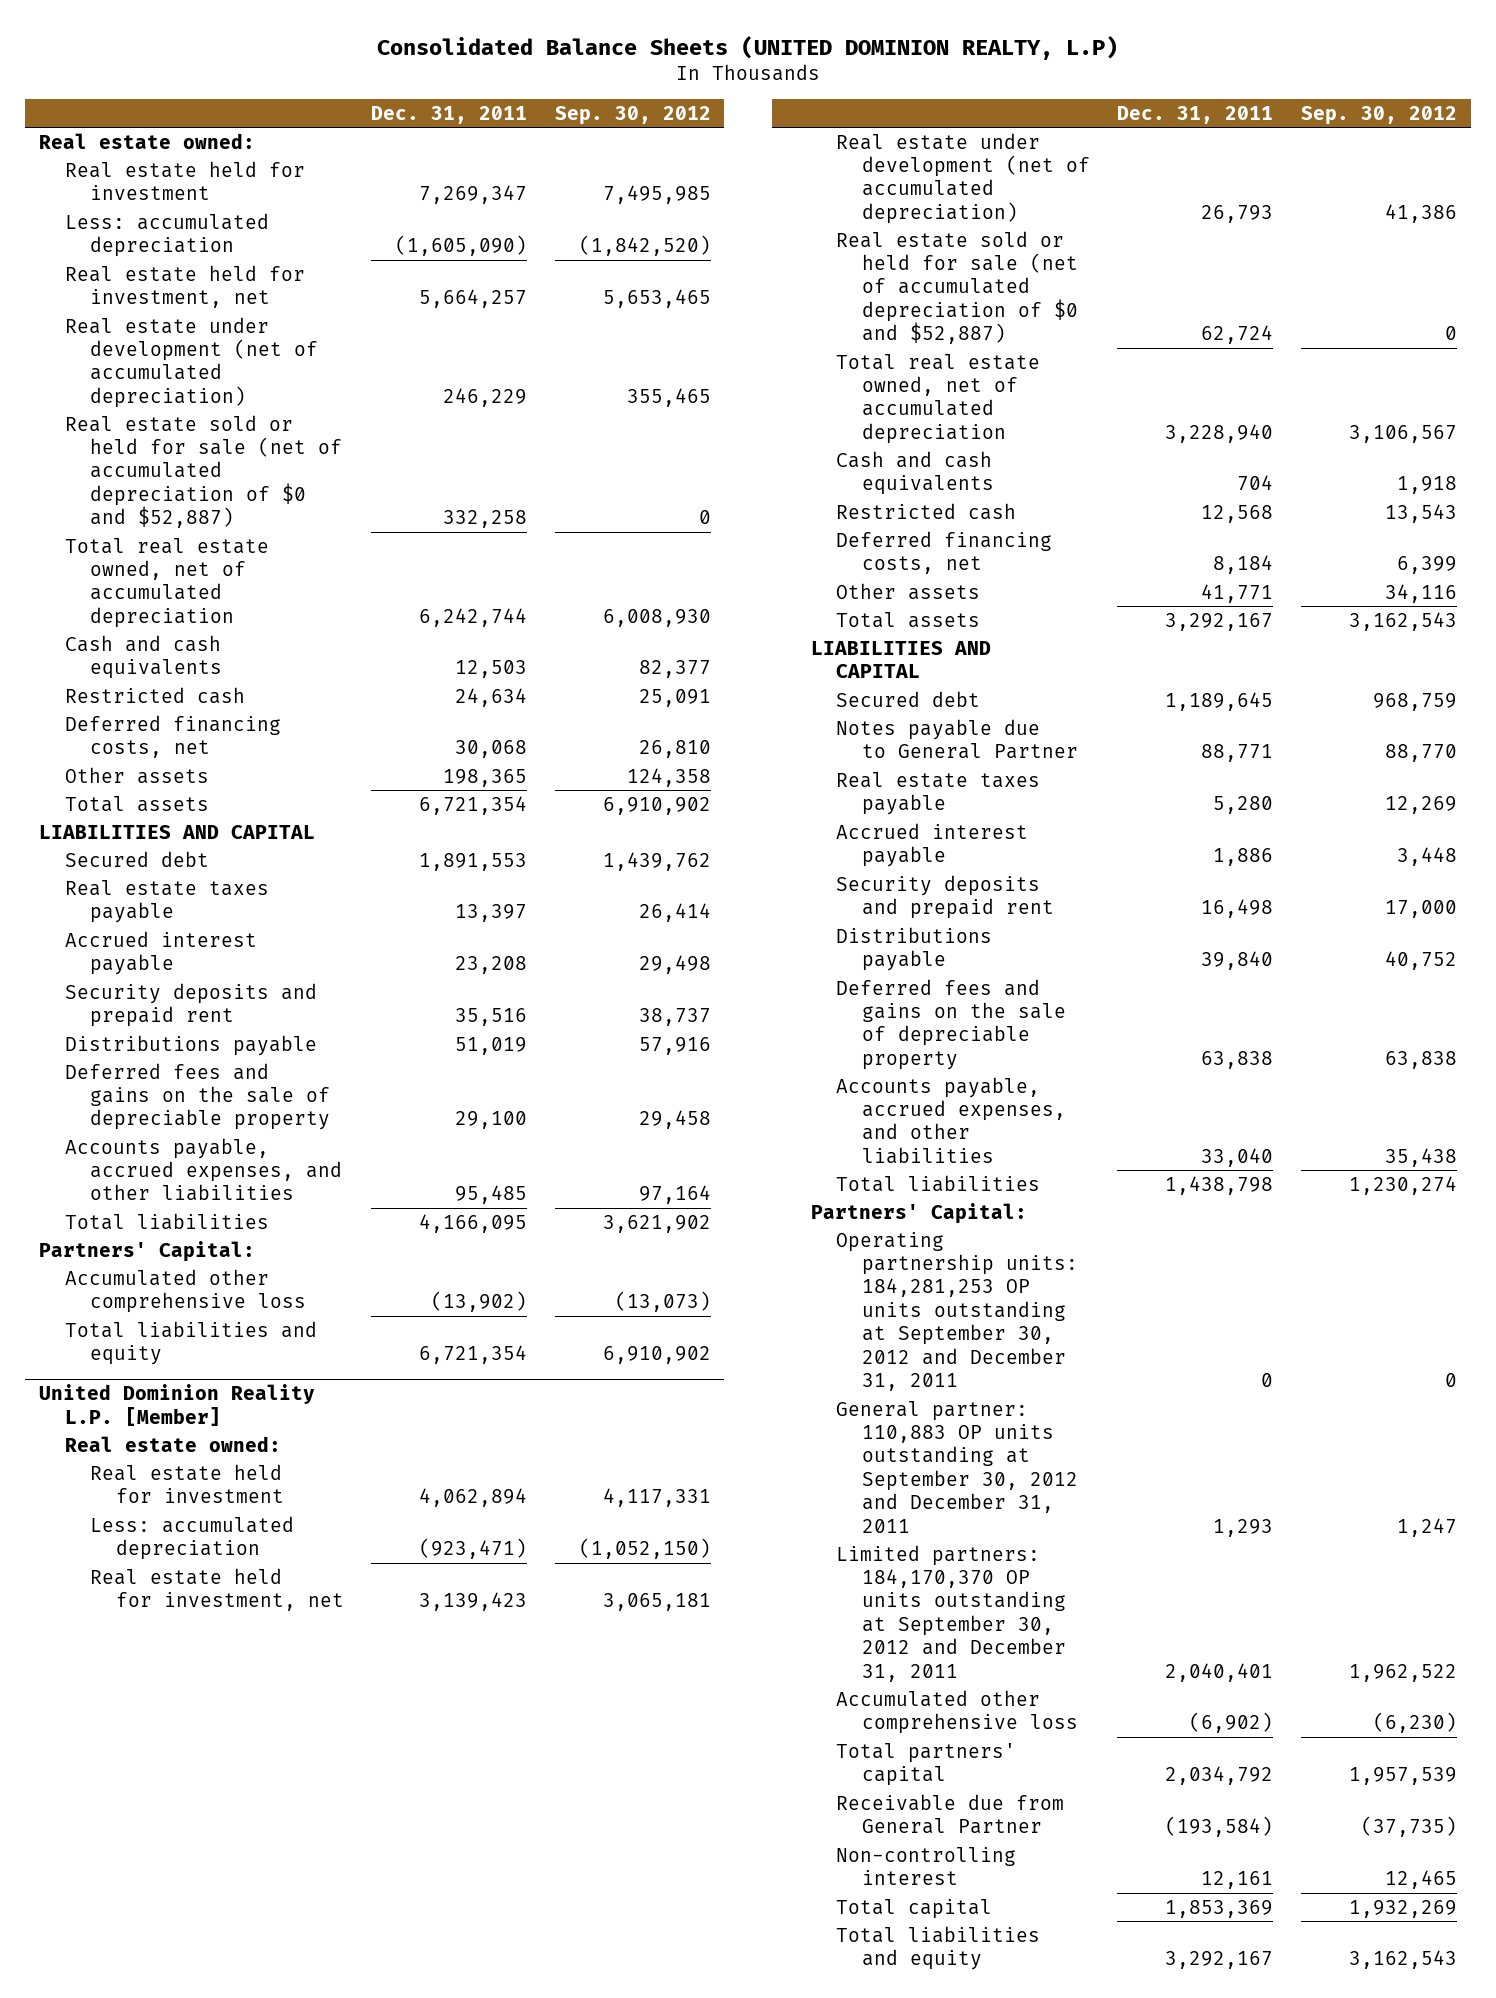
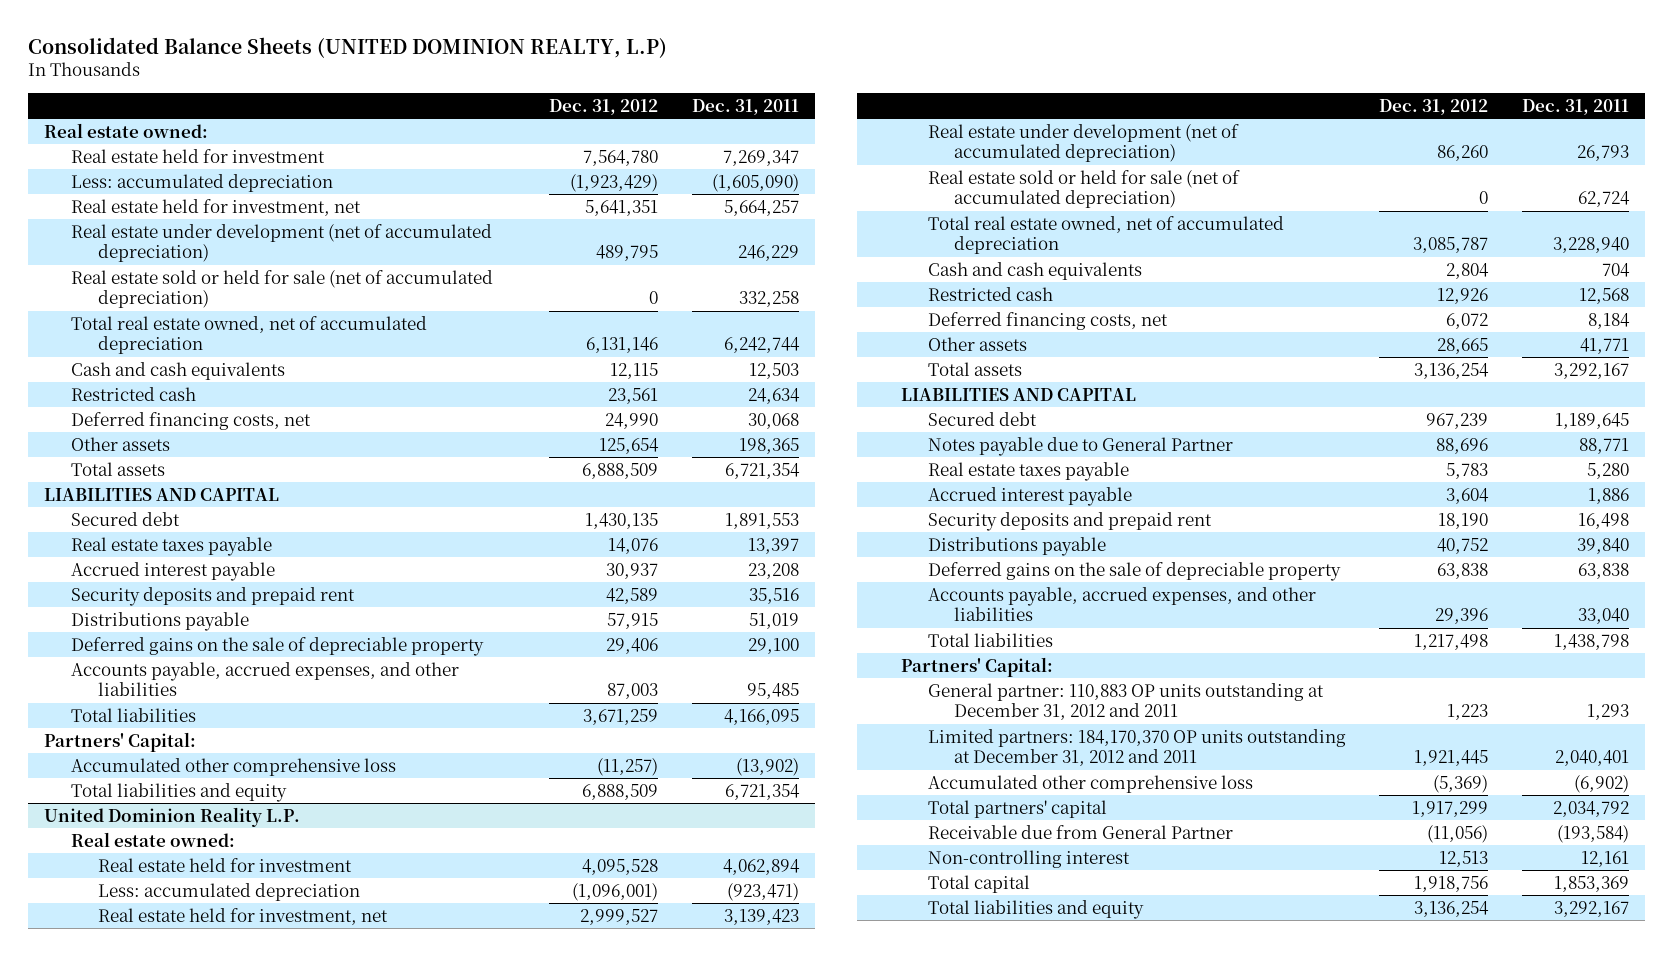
[554,105,711,125] Sep. 30, 2012 -> none
none -> [549,98,659,115] Dec. 31, 2012
[64,414,343,529] Real estate sold or held for sale (net of accumulated depreciation of $0 and $52,887) -> [71,269,494,309] Real estate sold or held for sale (net of accumulated depreciation)
[64,1062,331,1131] Deferred fees and gains on the sale of depreciable property -> [71,636,485,656] Deferred gains on the sale of depreciable property
[38,1384,315,1426] United Dominion Reality L.P. [Member] -> [44,806,301,827] United Dominion Reality L.P.
[836,230,1079,345] Real estate sold or held for sale (net of accumulated depreciation of $0 and $52,887) -> [927,169,1240,209] Real estate sold or held for sale (net of accumulated depreciation)
[836,978,1067,1070] Deferred fees and gains on the sale of depreciable property -> [927,561,1341,581] Deferred gains on the sale of depreciable property
[836,1231,1079,1392] Operating partnership units: 184,281,253 OP units outstanding at September 30, 2012 and December 31, 2011 -> none
[836,1400,1079,1533] General partner: 110,883 OP units outstanding at September 30, 2012 and December 31, 2011 -> [927,682,1324,721] General partner: 110,883 OP units outstanding at December 31, 2012 and 2011
[836,1544,1067,1682] Limited partners: 184,170,370 OP units outstanding at September 30, 2012 and December 31, 2011 -> [927,728,1346,767] Limited partners: 184,170,370 OP units outstanding at December 31, 2012 and 2011

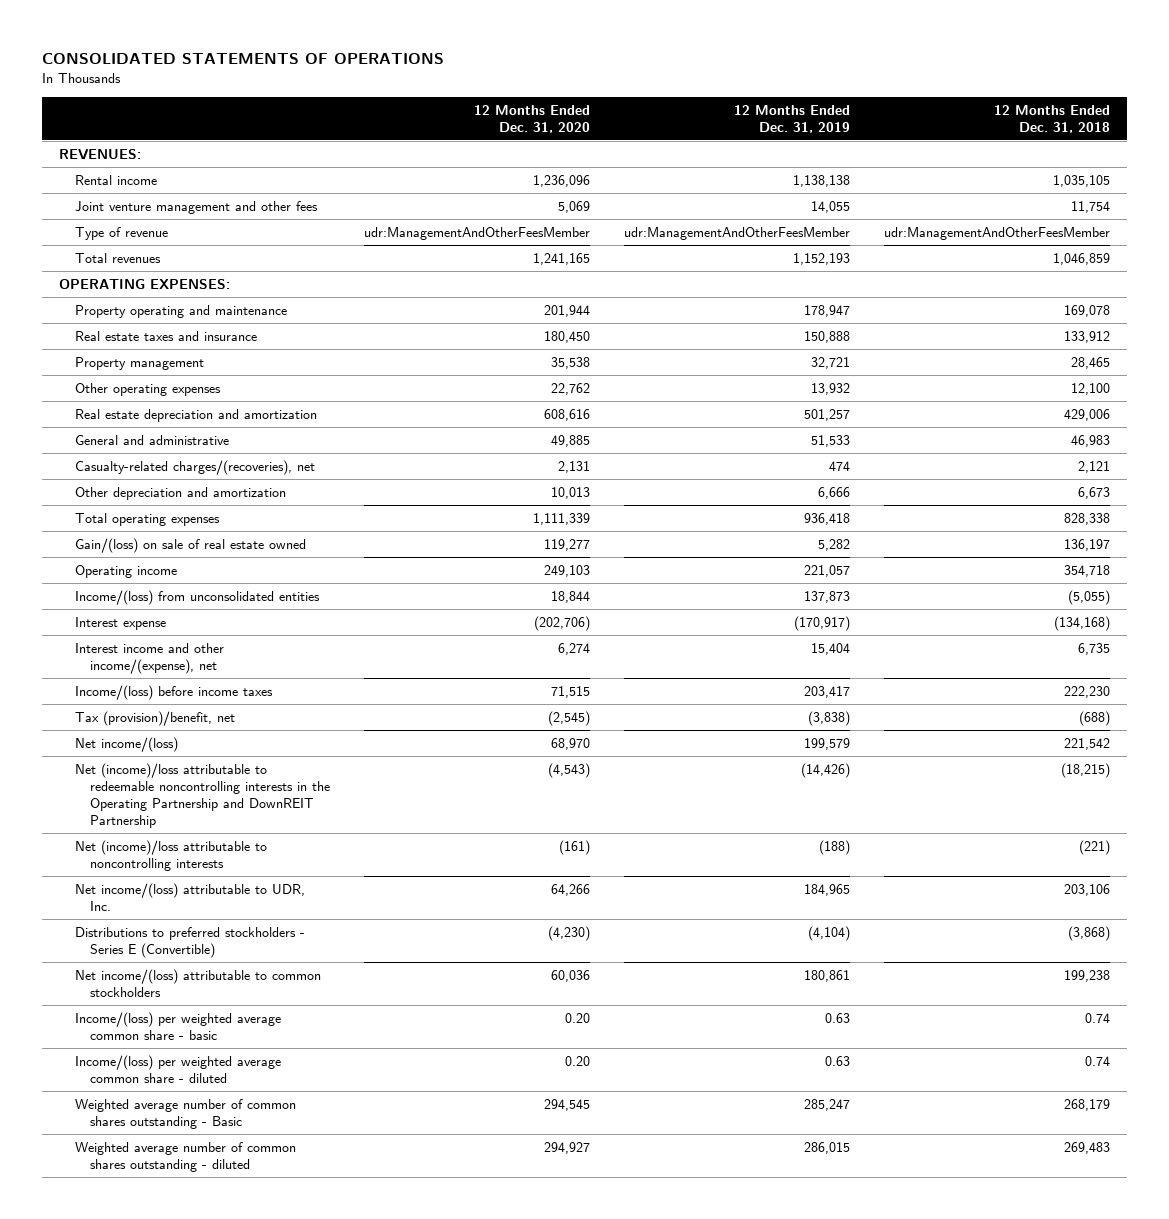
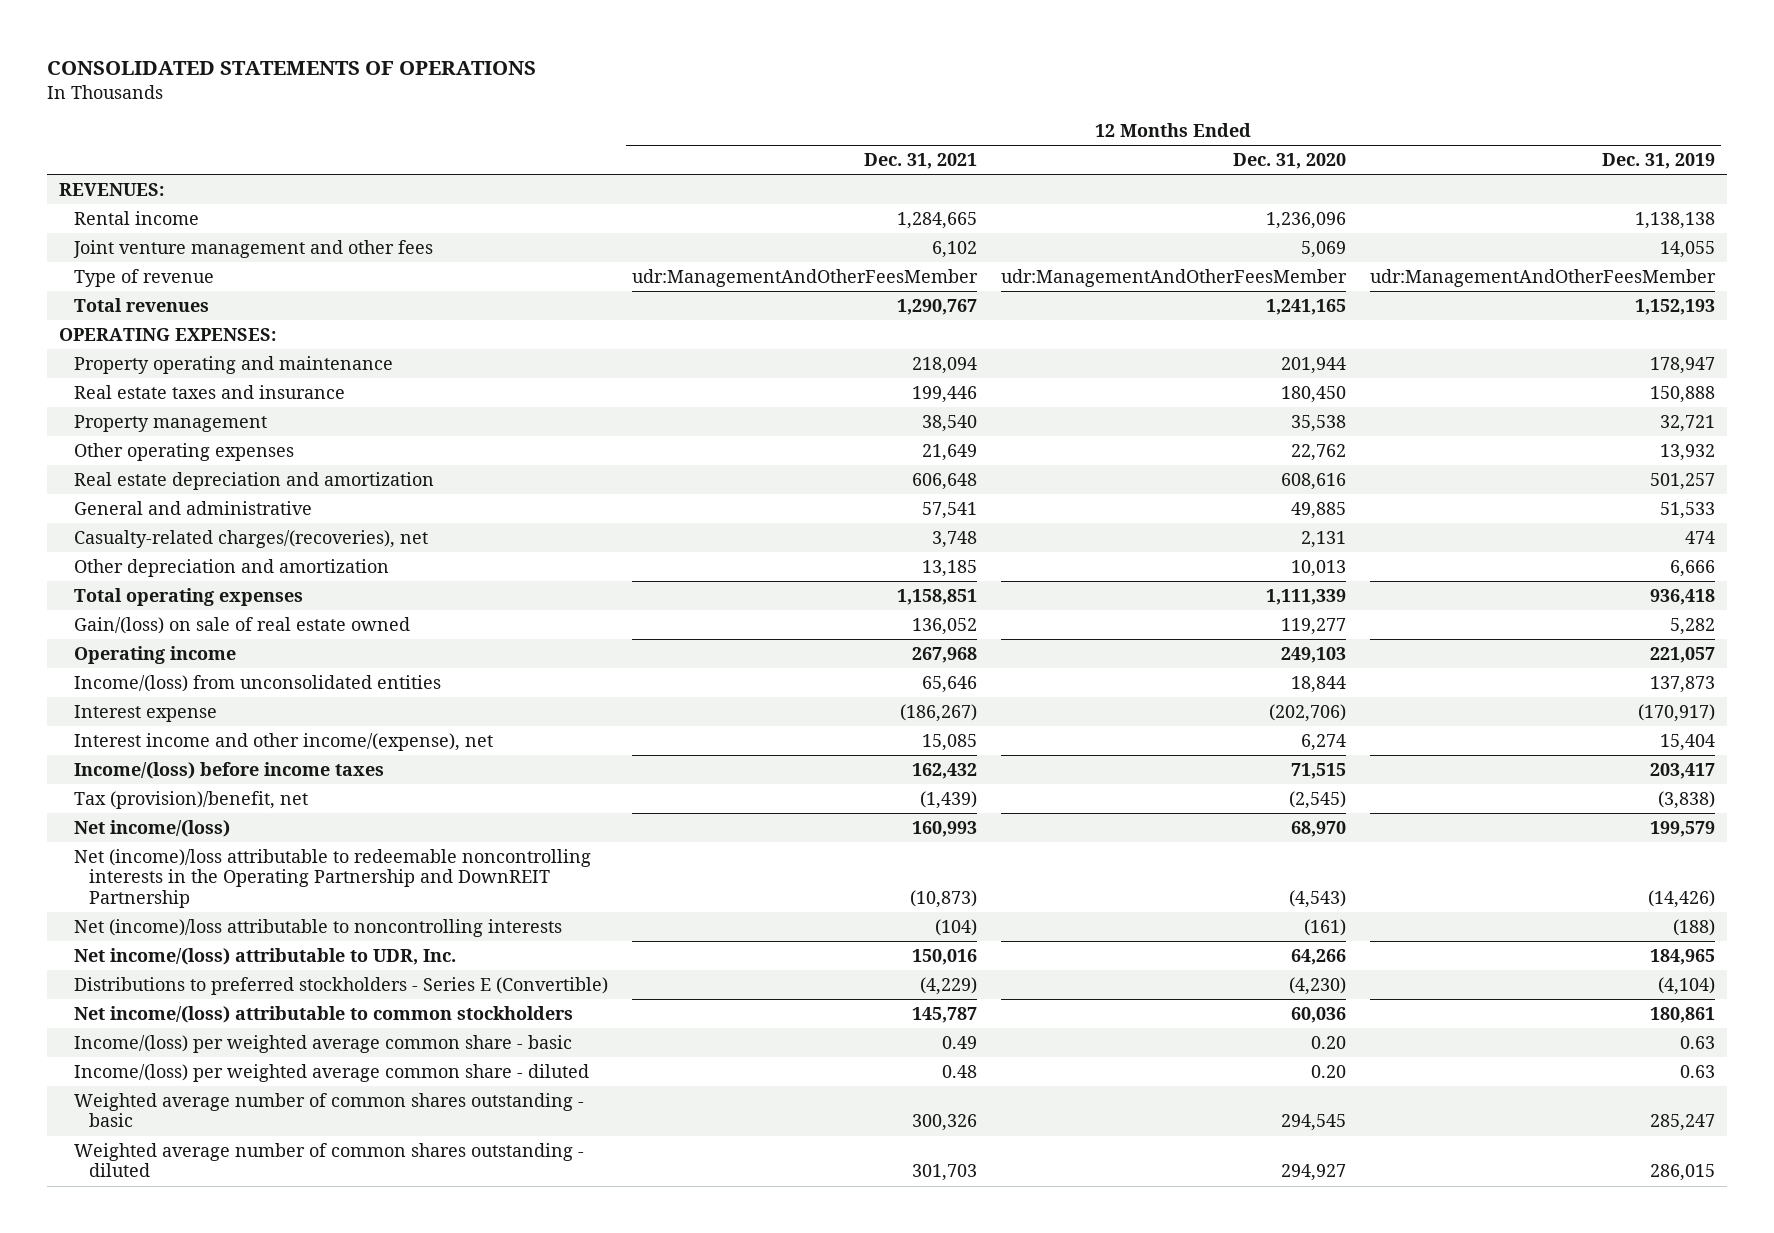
[993,104,1110,133] 12 Months Ended Dec. 31, 2018 -> none
none -> [863,153,977,170] Dec. 31, 2021
[74,1098,296,1129] Weighted average number of common shares outstanding - Basic -> [73,1092,584,1128] Weighted average number of common shares outstanding - basic

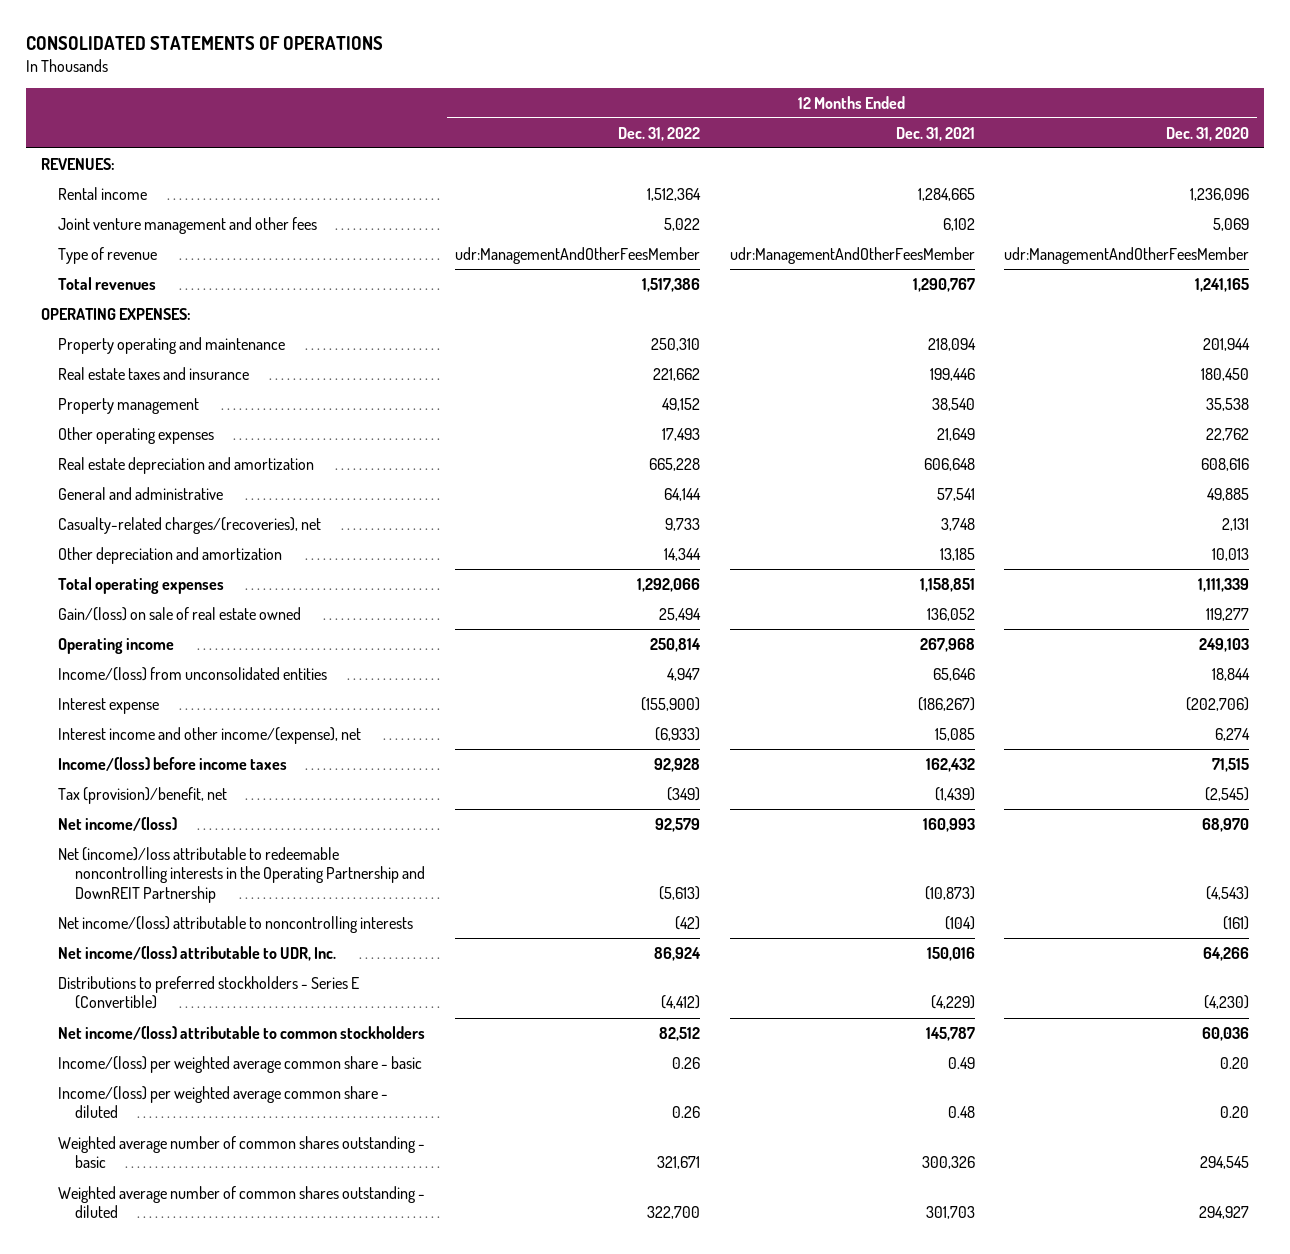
[1601,153,1715,170] Dec. 31, 2019 -> none
none -> [617,126,700,141] Dec. 31, 2022
[73,918,562,937] Net (income)/loss attributable to noncontrolling interests -> [57,915,413,933] Net income/(loss) attributable to noncontrolling interests

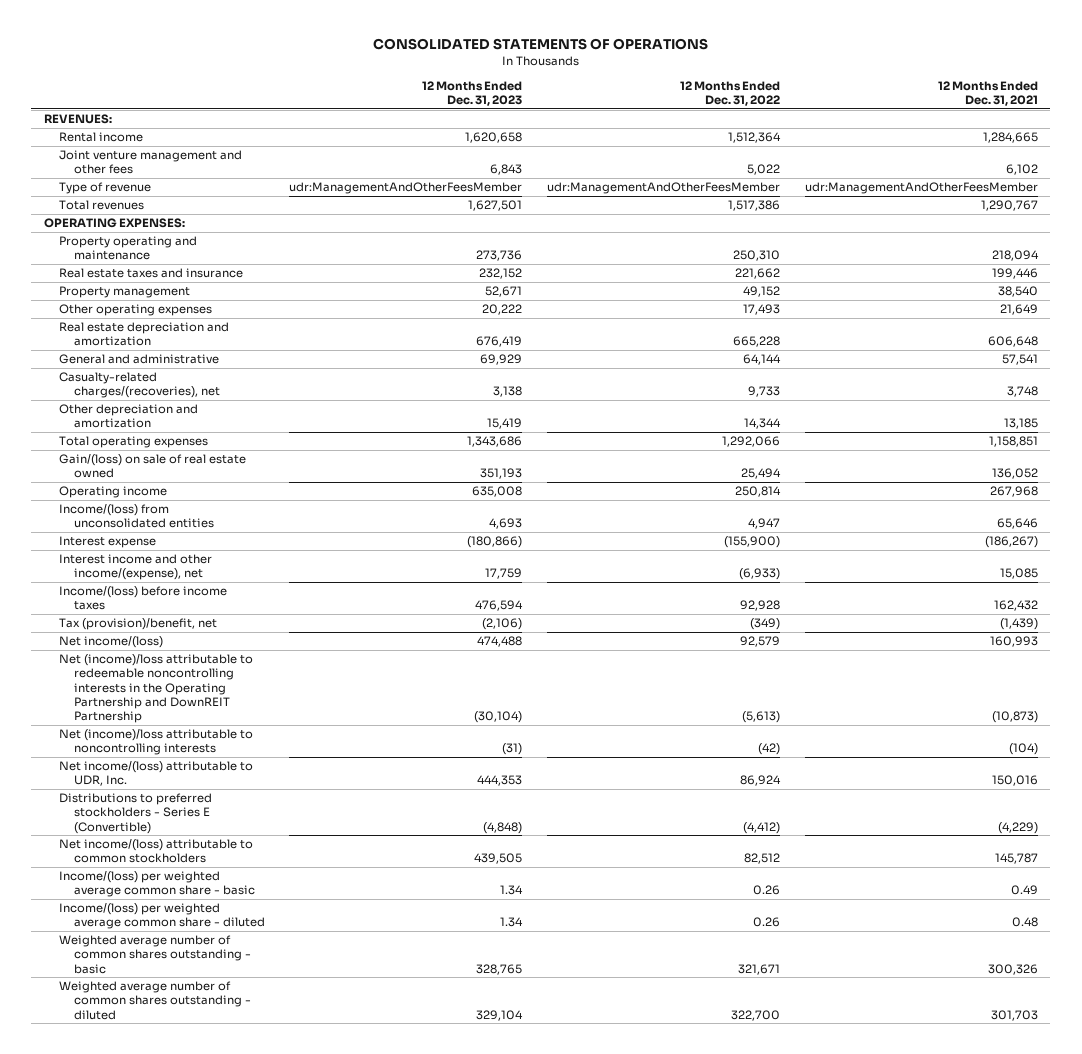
[1166,126,1250,141] Dec. 31, 2020 -> none
none -> [422,80,523,106] 12 Months Ended Dec. 31, 2023
[57,915,413,933] Net income/(loss) attributable to noncontrolling interests -> [58,729,253,756] Net (income)/loss attributable to noncontrolling interests

